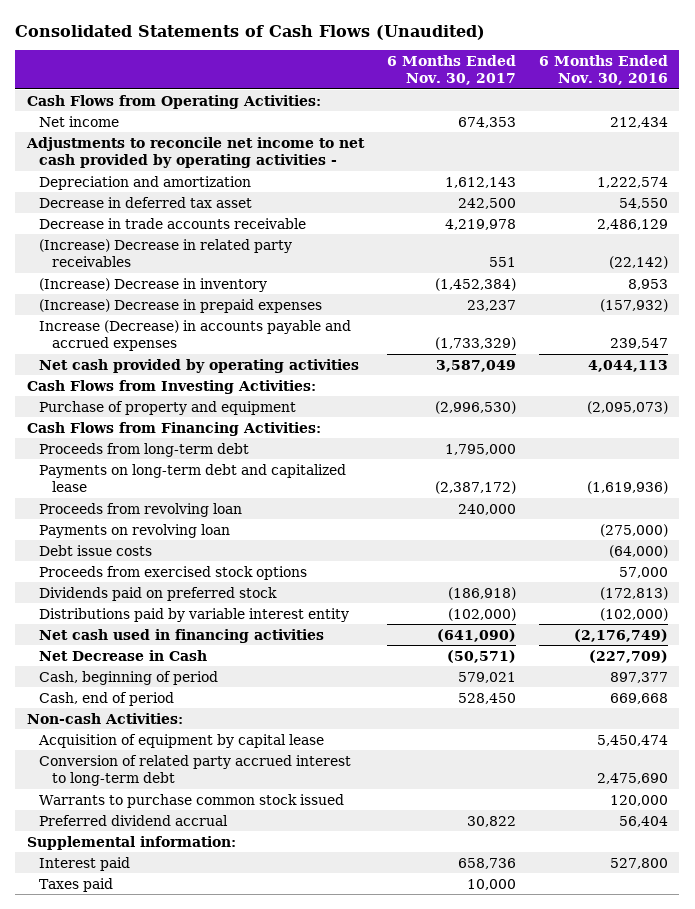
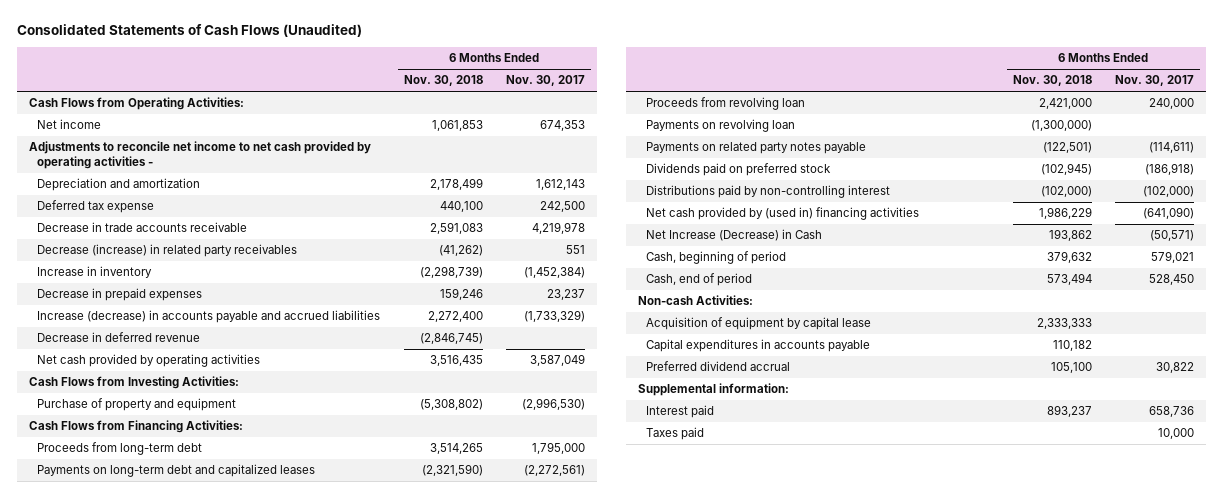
[538,55,668,86] 6 Months Ended Nov. 30, 2016 -> none
none -> [403,75,483,87] Nov. 30, 2018
[39,196,253,208] Decrease in deferred tax asset -> [37,200,155,214] Deferred tax expense
[39,238,293,267] (Increase) Decrease in related party receivables -> [37,244,298,258] Decrease (increase) in related party receivables
[39,277,268,292] (Increase) Decrease in inventory -> [37,266,153,279] Increase in inventory
[39,298,323,313] (Increase) Decrease in prepaid expenses -> [37,288,203,302] Decrease in prepaid expenses
[39,319,352,351] Increase (Decrease) in accounts payable and accrued expenses -> [37,310,381,324] Increase (decrease) in accounts payable and accrued liabilities
none -> [37,332,201,343] Decrease in deferred revenue
[39,463,347,492] Payments on long-term debt and capitalized lease -> [37,464,316,478] Payments on long-term debt and capitalized leases
[434,480,516,494] (2,387,172) -> [524,465,586,477] (2,272,561)
[39,544,153,556] Debt issue costs -> none
[39,565,308,580] Proceeds from exercised stock options -> none
none -> [646,142,867,155] Payments on related party notes payable
[39,607,350,622] Distributions paid by variable interest entity -> [646,185,891,199] Distributions paid by non-controlling interest
[39,628,325,643] Net cash used in financing activities -> [646,207,920,221] Net cash provided by (used in) financing activities
[39,649,208,661] Net Decrease in Cash -> [646,229,823,242] Net Increase (Decrease) in Cash
[39,754,352,786] Conversion of related party accrued interest to long-term debt -> none
[39,793,345,808] Warrants to purchase common stock issued -> none
none -> [646,339,871,353] Capital expenditures in accounts payable

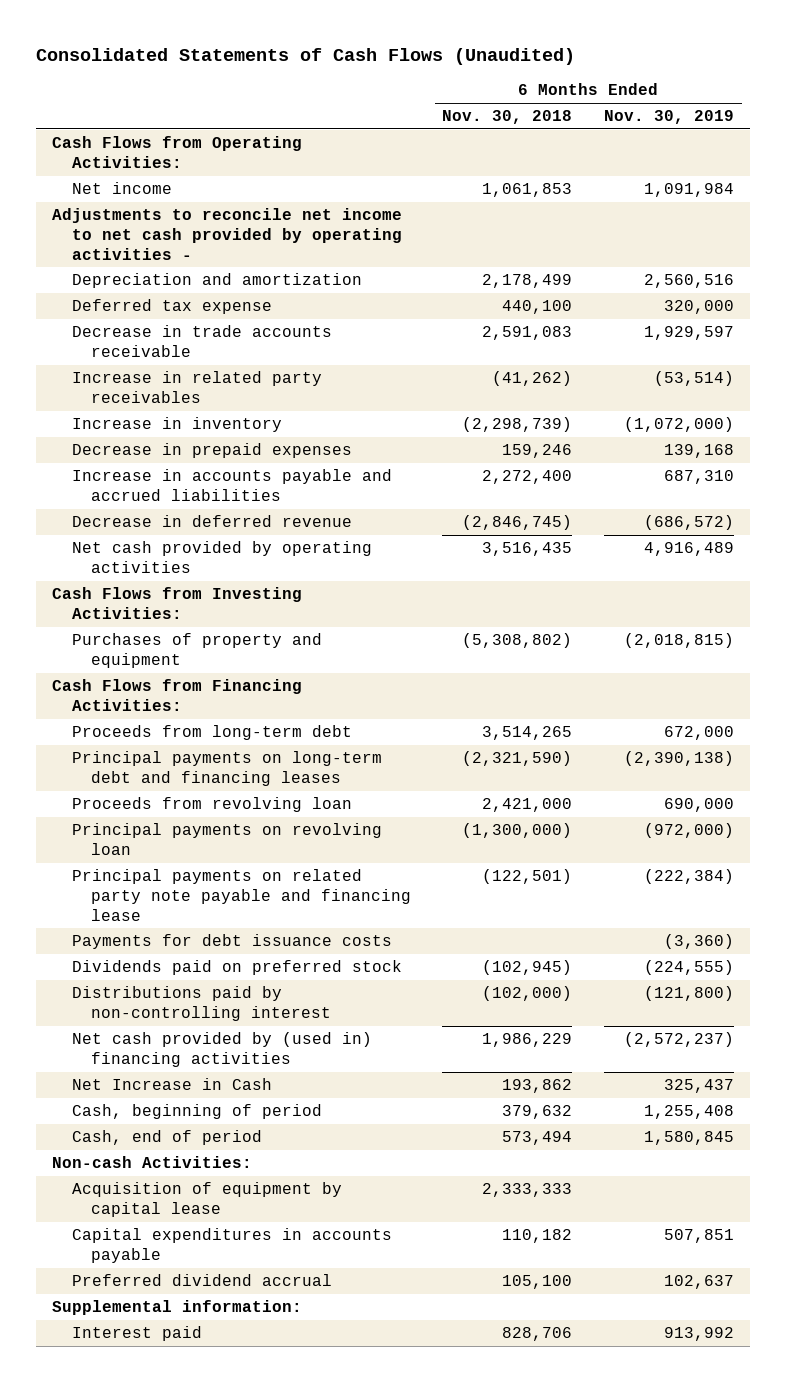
[506,75,586,87] Nov. 30, 2017 -> none
none -> [603,110,734,125] Nov. 30, 2019
[37,244,298,258] Decrease (increase) in related party receivables -> [71,371,322,403] Increase in related party receivables
[37,310,381,324] Increase (decrease) in accounts payable and accrued liabilities -> [71,469,392,501] Increase in accounts payable and accrued liabilities
[37,398,237,412] Purchase of property and equipment -> [71,633,322,668] Purchases of property and equipment
[37,464,316,478] Payments on long-term debt and capitalized leases -> [71,751,382,786] Principal payments on long-term debt and financing leases
[646,119,796,133] Payments on revolving loan -> [71,823,382,855] Principal payments on revolving loan
[646,142,867,155] Payments on related party notes payable -> [71,869,411,921] Principal payments on related party note payable and financing lease
none -> [71,934,392,950] Payments for debt issuance costs
[646,229,823,242] Net Increase (Decrease) in Cash -> [71,1078,272,1091] Net Increase in Cash
[646,427,705,441] Taxes paid -> none
[1046,405,1092,418] 893,237 -> [502,1327,573,1342] 828,706

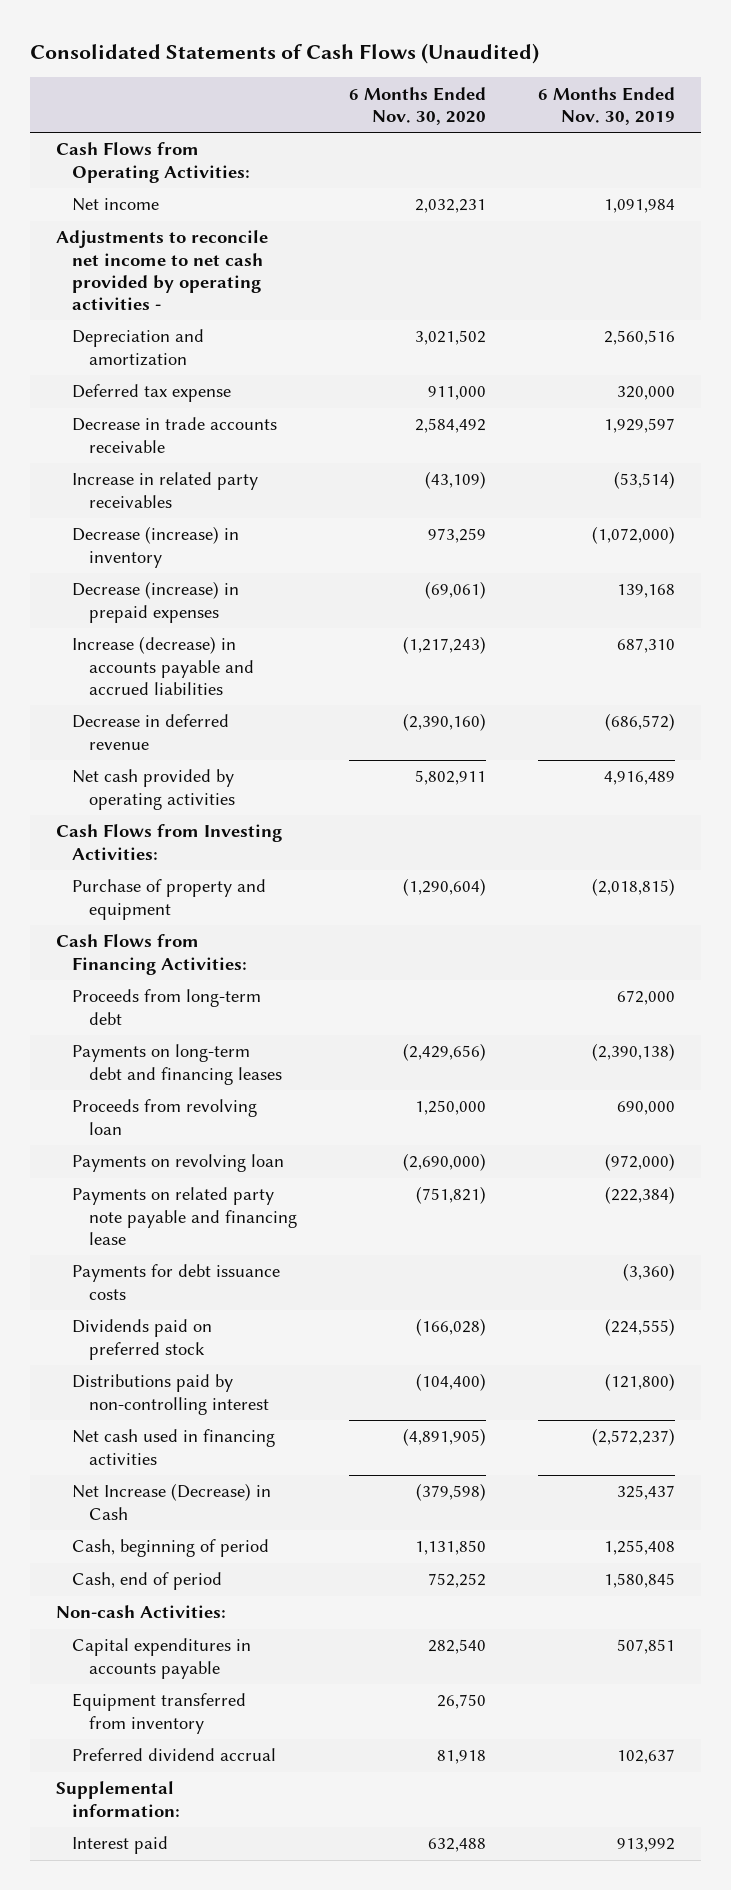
[442,110,573,125] Nov. 30, 2018 -> none
none -> [348,86,486,125] 6 Months Ended Nov. 30, 2020
[71,417,282,433] Increase in inventory -> [72,526,240,568] Decrease (increase) in inventory
[71,443,352,459] Decrease in prepaid expenses -> [72,581,240,623] Decrease (increase) in prepaid expenses
[71,469,392,501] Increase in accounts payable and accrued liabilities -> [72,636,254,695] Increase (decrease) in accounts payable and accrued liabilities
[71,633,322,668] Purchases of property and equipment -> [72,879,267,920] Purchase of property and equipment
[71,751,382,786] Principal payments on long-term debt and financing leases -> [72,1044,282,1085] Payments on long-term debt and financing leases
[71,823,382,855] Principal payments on revolving loan -> [72,1154,285,1173] Payments on revolving loan
[71,869,411,921] Principal payments on related party note payable and financing lease -> [72,1187,297,1245] Payments on related party note payable and financing lease
[71,1032,372,1067] Net cash provided by (used in) financing activities -> [72,1429,276,1465] Net cash used in financing activities
[71,1078,272,1091] Net Increase in Cash -> [72,1483,272,1520] Net Increase (Decrease) in Cash
[71,1182,342,1217] Acquisition of equipment by capital lease -> none
none -> [72,1693,247,1734] Equipment transferred from inventory

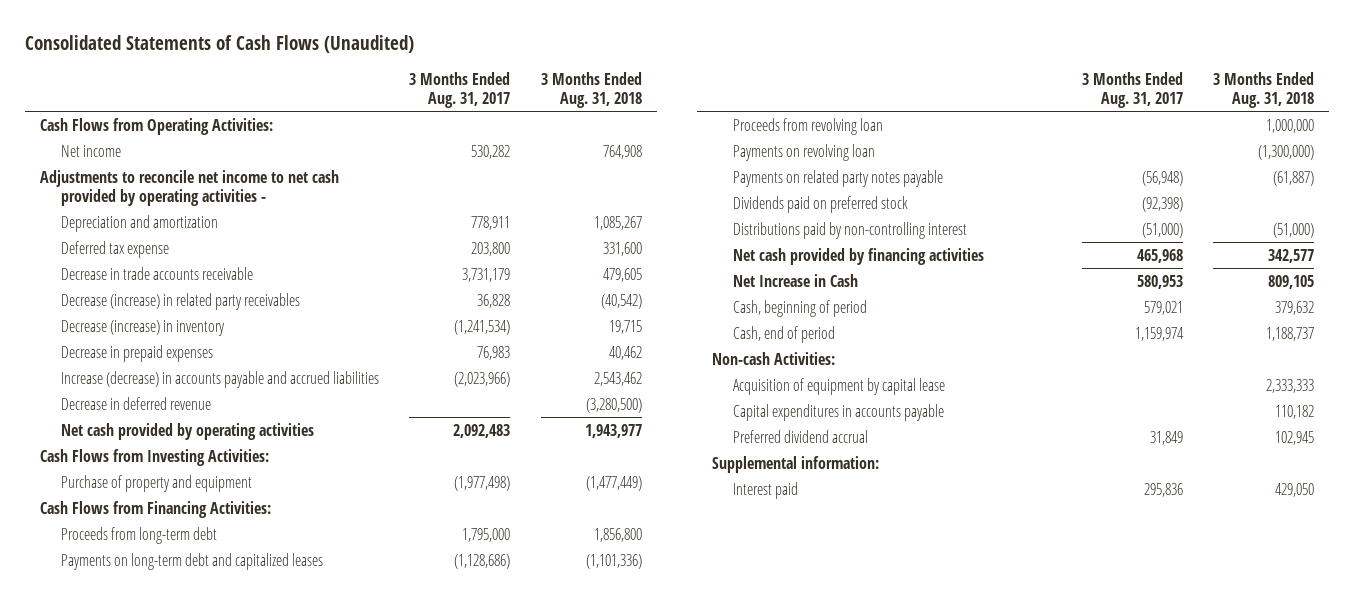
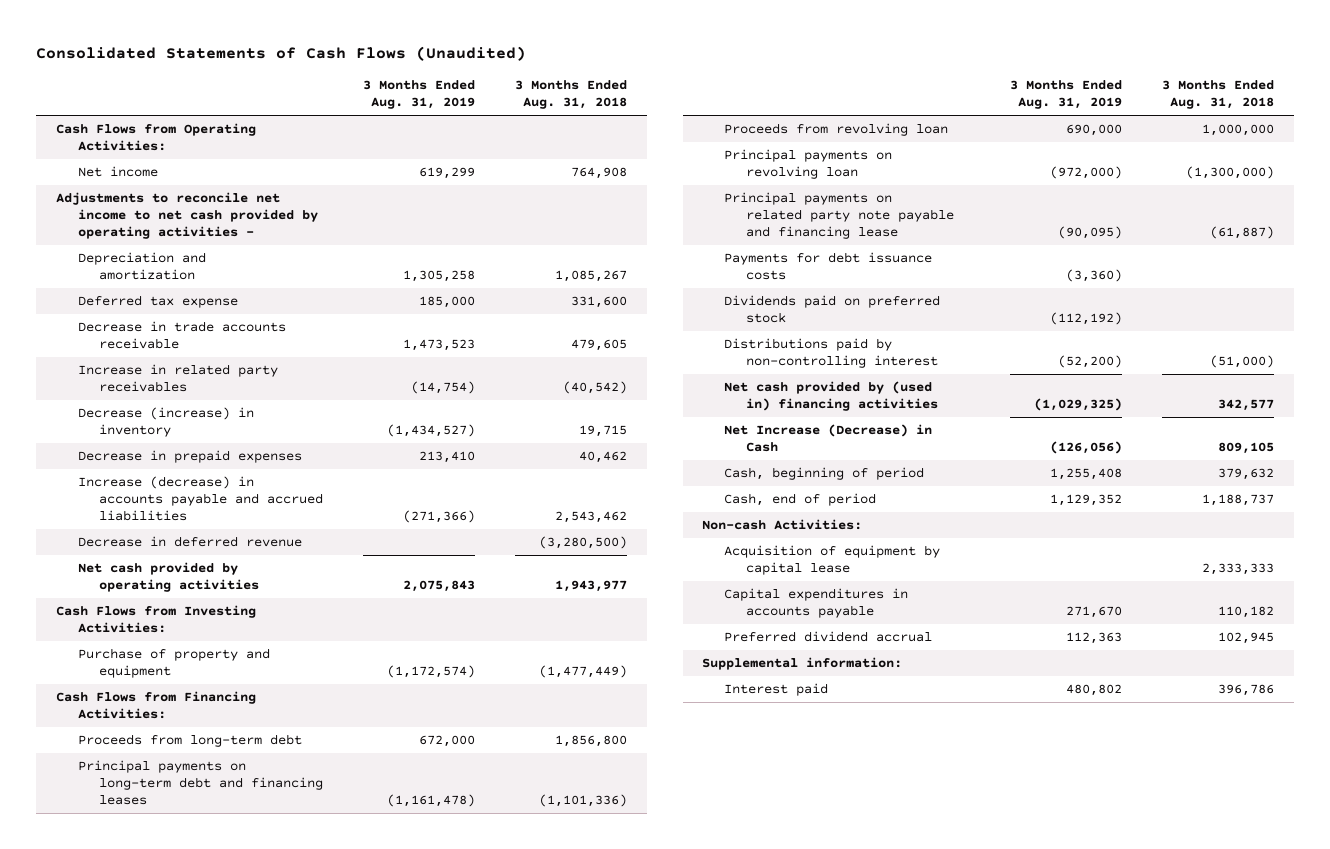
[409,71,511,109] 3 Months Ended Aug. 31, 2017 -> none
none -> [363,80,476,110] 3 Months Ended Aug. 31, 2019
[60,292,300,310] Decrease (increase) in related party receivables -> [77,364,278,393] Increase in related party receivables
[60,552,323,570] Payments on long-term debt and capitalized leases -> [77,760,324,805] Principal payments on long-term debt and financing leases
[733,143,876,161] Payments on revolving loan -> [724,149,893,180] Principal payments on revolving loan
[733,169,944,187] Payments on related party notes payable -> [724,192,954,239] Principal payments on related party note payable and financing lease
none -> [724,252,933,281] Payments for debt issuance costs
[733,247,985,265] Net cash provided by financing activities -> [724,381,938,412] Net cash provided by (used in) financing activities
[733,273,859,287] Net Increase in Cash -> [724,424,933,453] Net Increase (Decrease) in Cash
[1275,482,1315,497] 429,050 -> [1217,684,1274,697] 396,786

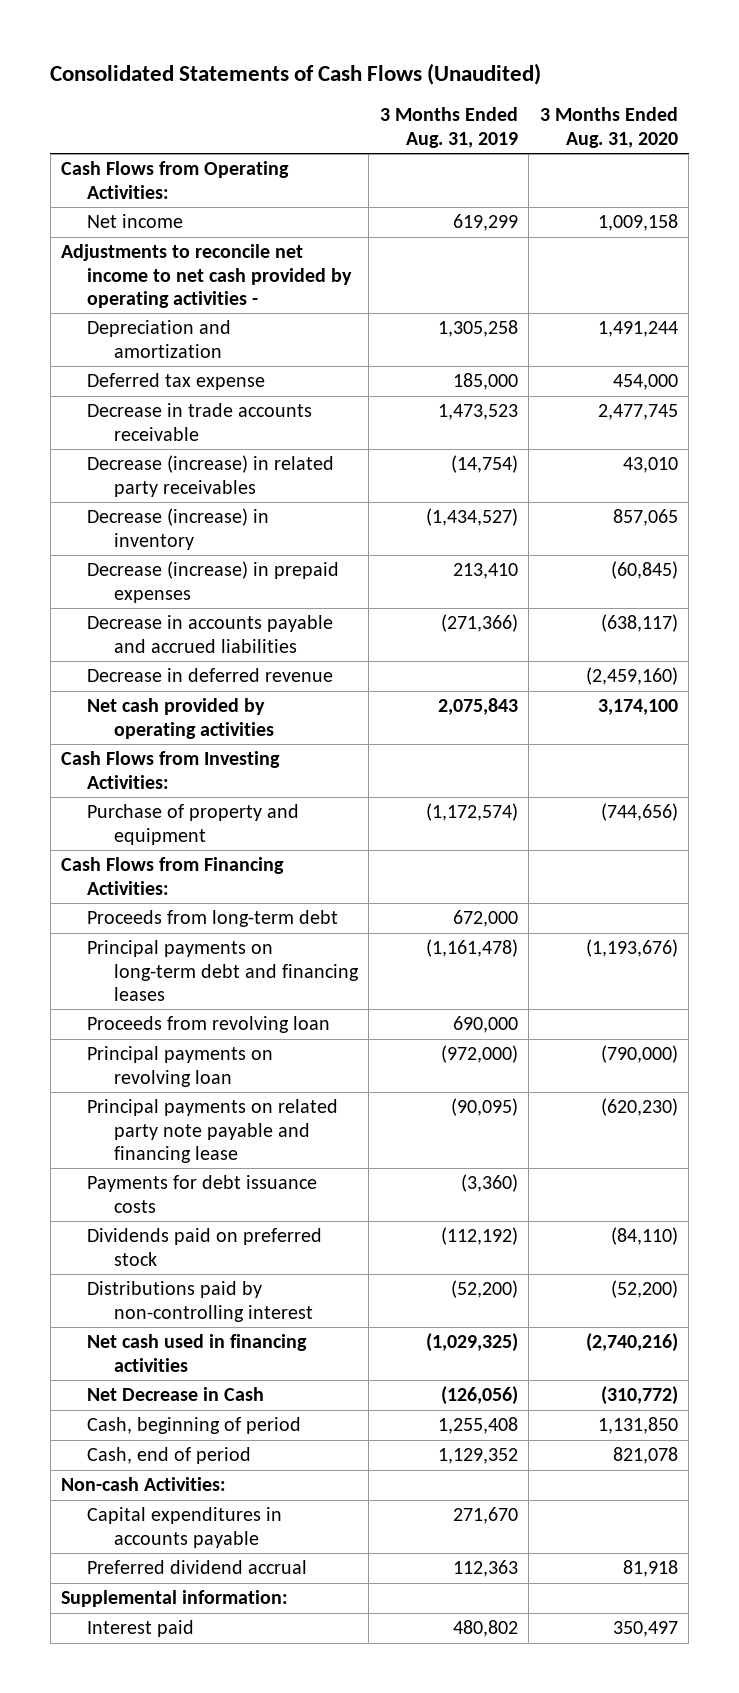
[515,80,628,110] 3 Months Ended Aug. 31, 2018 -> none
none -> [539,107,678,148] 3 Months Ended Aug. 31, 2020
[77,364,278,393] Increase in related party receivables -> [87,455,335,497] Decrease (increase) in related party receivables
[77,450,302,464] Decrease in prepaid expenses -> [87,561,340,603] Decrease (increase) in prepaid expenses
[77,476,324,521] Increase (decrease) in accounts payable and accrued liabilities -> [87,615,334,653] Decrease in accounts payable and accrued liabilities
[724,381,938,412] Net cash provided by (used in) financing activities -> [87,1334,308,1372] Net cash used in financing activities
[724,424,933,453] Net Increase (Decrease) in Cash -> [87,1387,265,1402] Net Decrease in Cash
[724,545,941,576] Acquisition of equipment by capital lease -> none

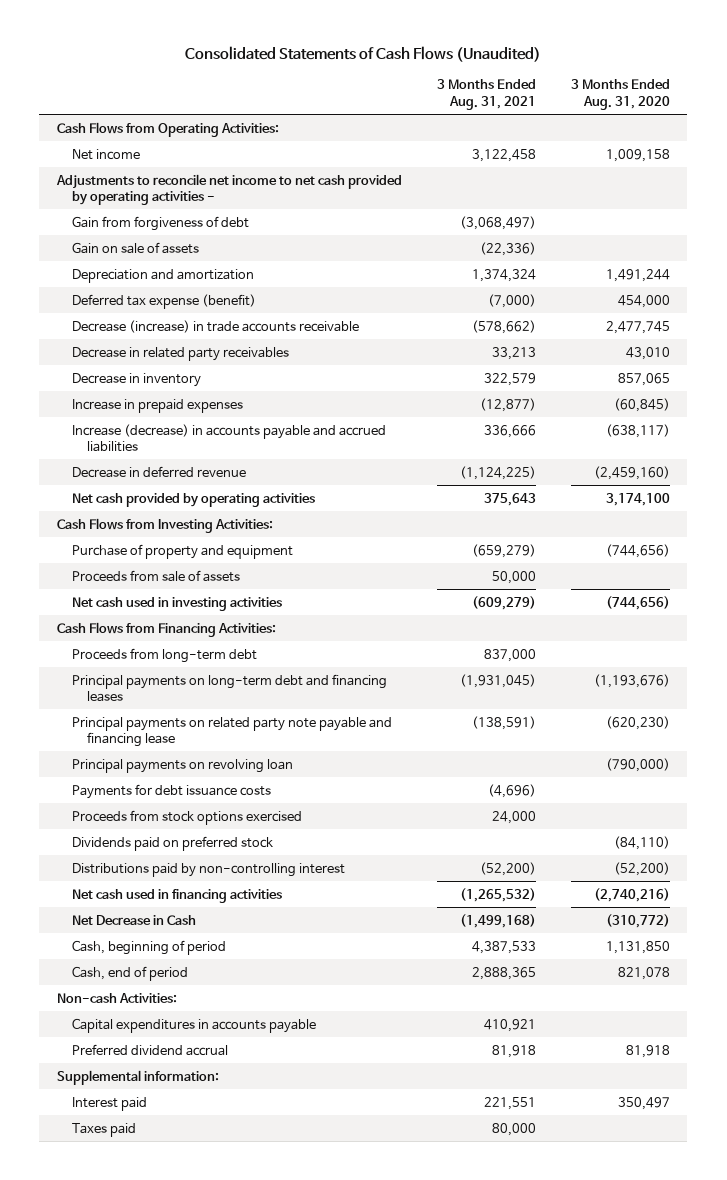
[379,107,518,148] 3 Months Ended Aug. 31, 2019 -> none
none -> [436,79,536,110] 3 Months Ended Aug. 31, 2021
none -> [71,215,249,231] Gain from forgiveness of debt
none -> [71,241,199,254] Gain on sale of assets
[87,373,266,391] Deferred tax expense -> [71,293,256,309] Deferred tax expense (benefit)
[87,403,313,441] Decrease in trade accounts receivable -> [71,319,359,333] Decrease (increase) in trade accounts receivable
[87,455,335,497] Decrease (increase) in related party receivables -> [71,346,289,361] Decrease in related party receivables
[87,508,270,550] Decrease (increase) in inventory -> [71,372,201,387] Decrease in inventory
[87,561,340,603] Decrease (increase) in prepaid expenses -> [71,398,243,413] Increase in prepaid expenses
[87,615,334,653] Decrease in accounts payable and accrued liabilities -> [71,423,386,452] Increase (decrease) in accounts payable and accrued liabilities
none -> [71,569,240,582] Proceeds from sale of assets
none -> [71,596,282,611] Net cash used in investing activities
[87,1016,331,1034] Proceeds from revolving loan -> none
[87,1046,274,1087] Principal payments on revolving loan -> [71,758,293,773] Principal payments on revolving loan
none -> [71,809,302,825] Proceeds from stock options exercised
none -> [71,1122,136,1137] Taxes paid

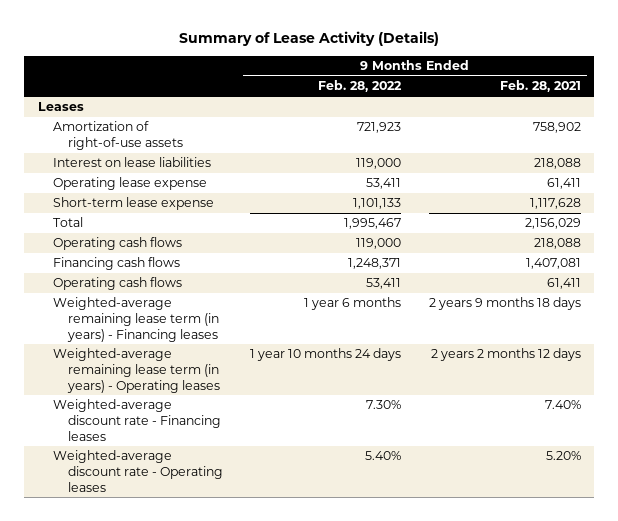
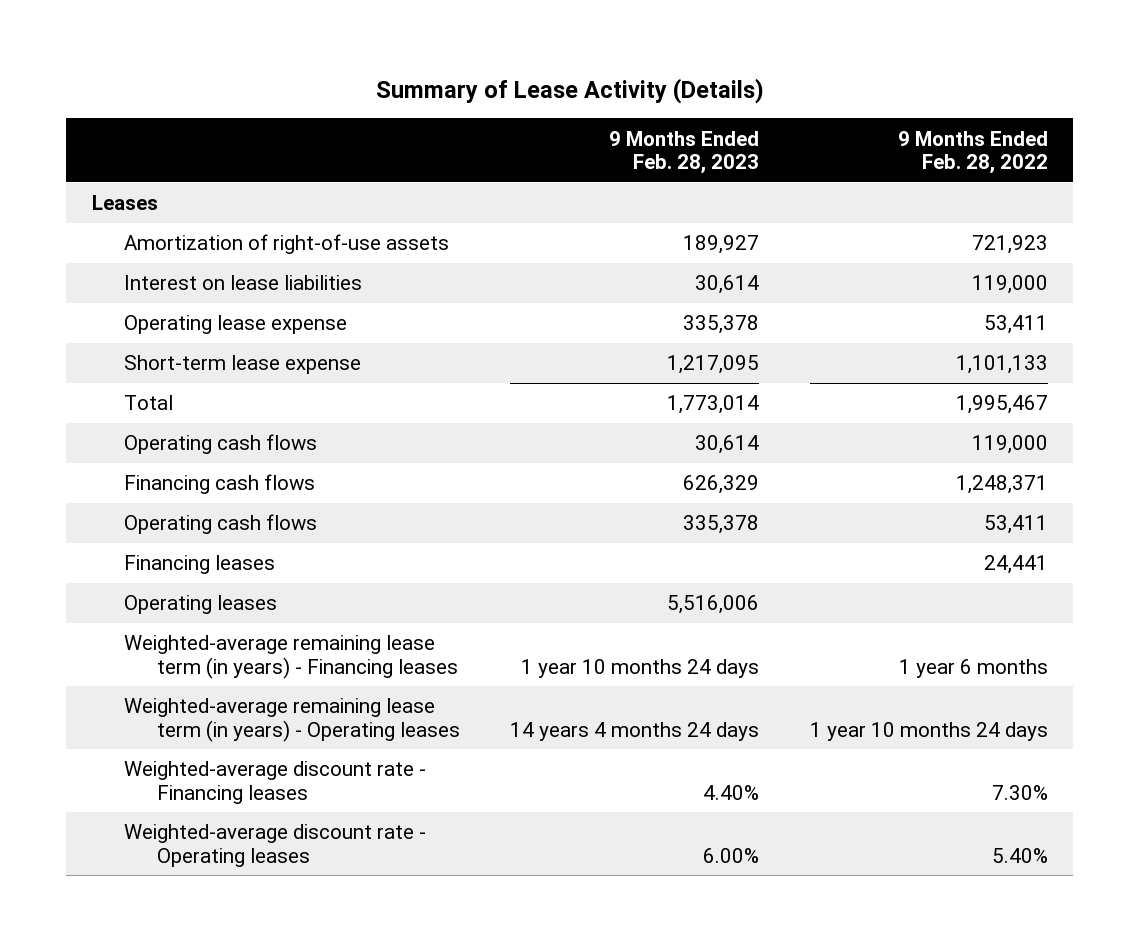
[499,80,581,93] Feb. 28, 2021 -> none
none -> [609,130,760,175] 9 Months Ended Feb. 28, 2023
none -> [124,555,276,575] Financing leases
none -> [124,595,278,615] Operating leases

